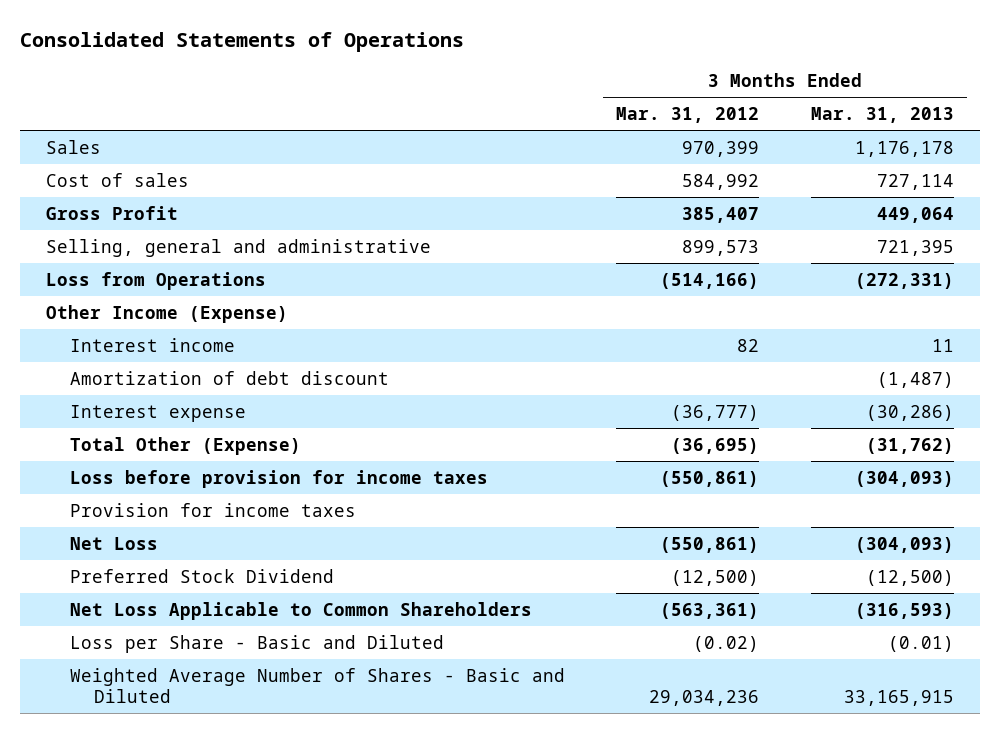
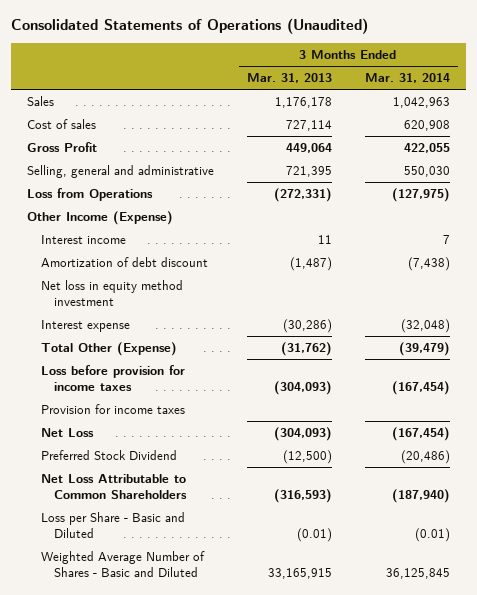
[19,31,464,52] Consolidated Statements of Operations -> [10,18,368,35] Consolidated Statements of Operations (Unaudited)
[616,107,760,124] Mar. 31, 2012 -> none
none -> [364,72,450,83] Mar. 31, 2014
none -> [40,279,183,306] Net loss in equity method investment
[69,601,532,620] Net Loss Applicable to Common Shareholders -> [40,473,188,499] Net Loss Attributable to Common Shareholders

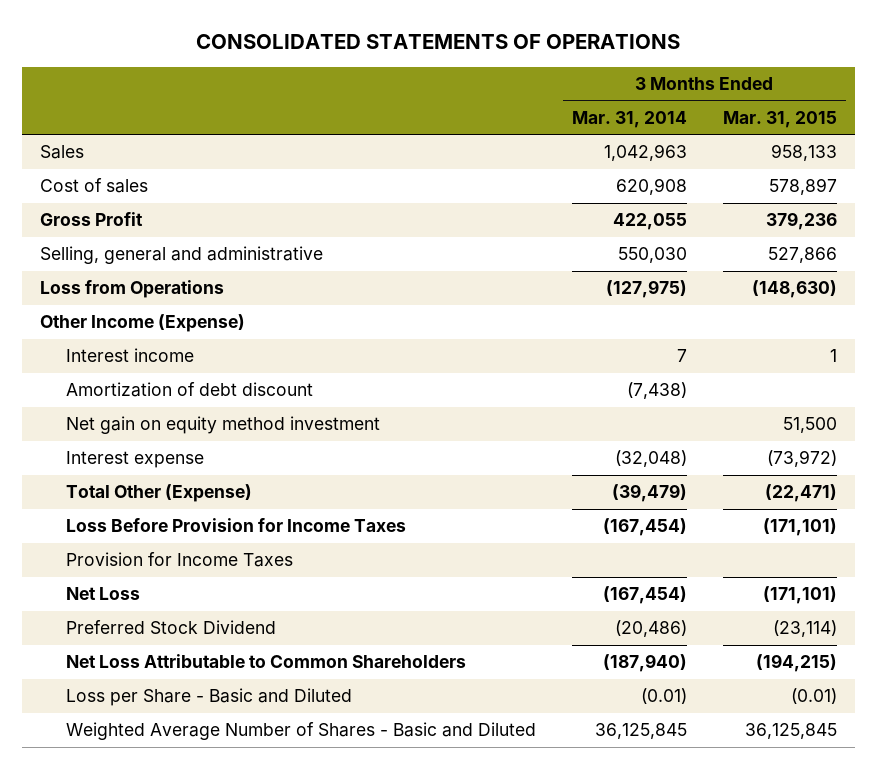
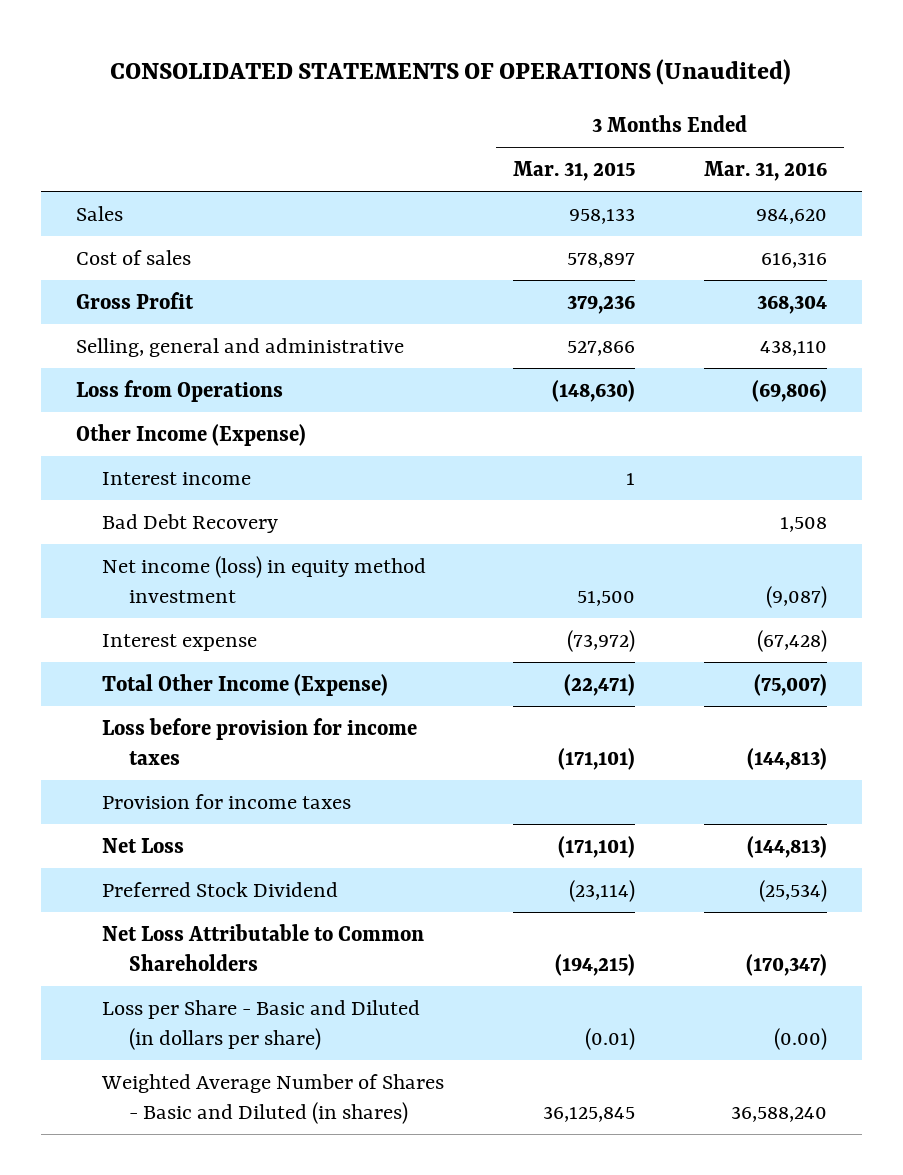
[196,33,681,49] CONSOLIDATED STATEMENTS OF OPERATIONS -> [110,58,792,85] CONSOLIDATED STATEMENTS OF OPERATIONS (Unaudited)
[571,110,687,128] Mar. 31, 2014 -> none
none -> [704,160,828,181] Mar. 31, 2016
[65,382,313,398] Amortization of debt discount -> none
none -> [102,513,279,533] Bad Debt Recovery
[65,416,380,435] Net gain on equity method investment -> [102,555,427,604] Net income (loss) in equity method investment
[65,484,252,503] Total Other (Expense) -> [102,673,389,696] Total Other Income (Expense)
[65,518,406,533] Loss Before Provision for Income Taxes -> [102,717,418,766] Loss before provision for income taxes
[65,552,293,568] Provision for Income Taxes -> [102,793,352,809] Provision for income taxes
[65,688,352,707] Loss per Share - Basic and Diluted -> [102,999,421,1051] Loss per Share - Basic and Diluted (in dollars per share)
[65,722,536,741] Weighted Average Number of Shares - Basic and Diluted -> [101,1073,445,1125] Weighted Average Number of Shares - Basic and Diluted (in shares)

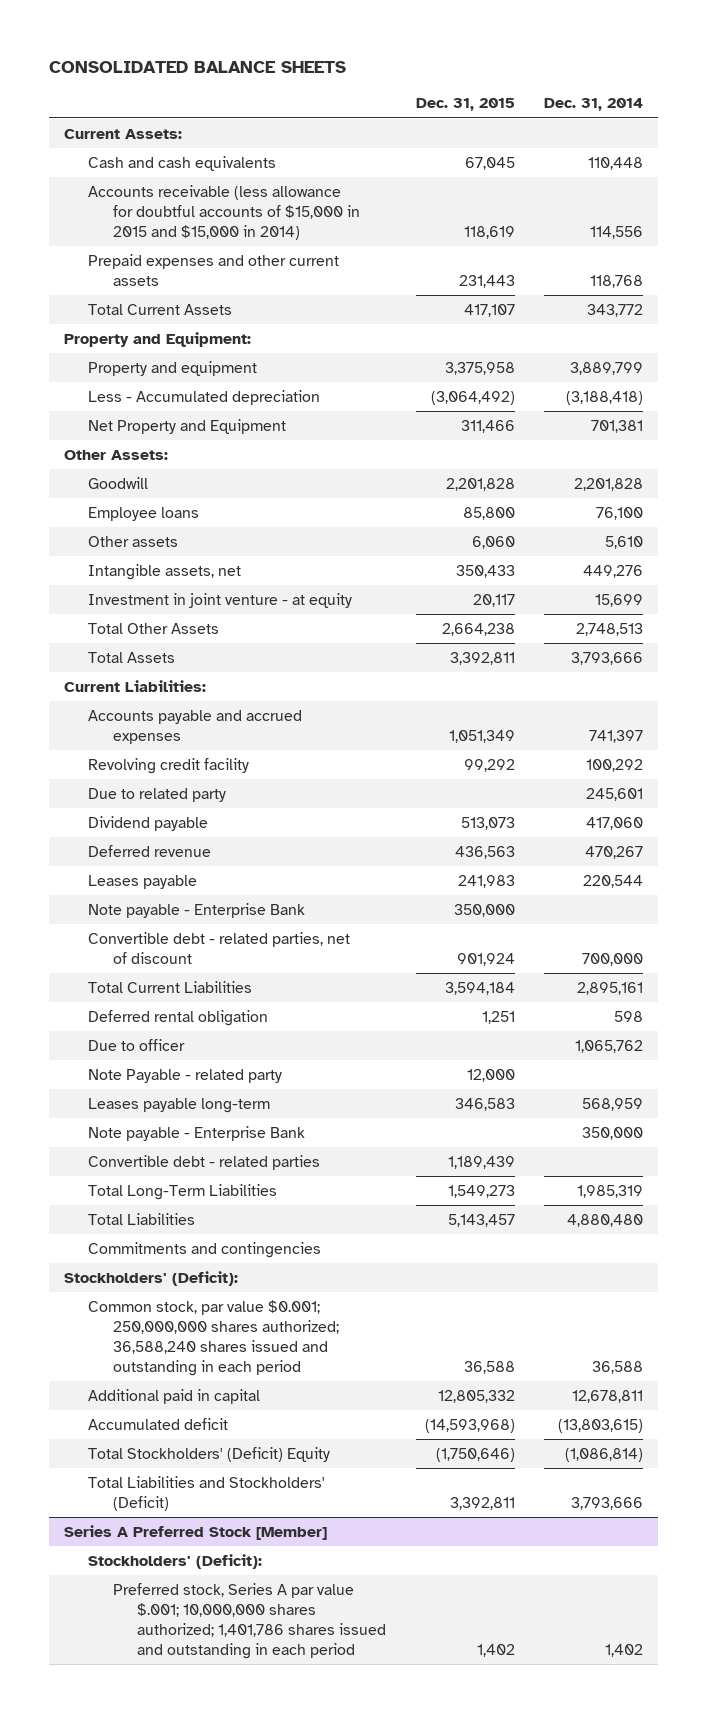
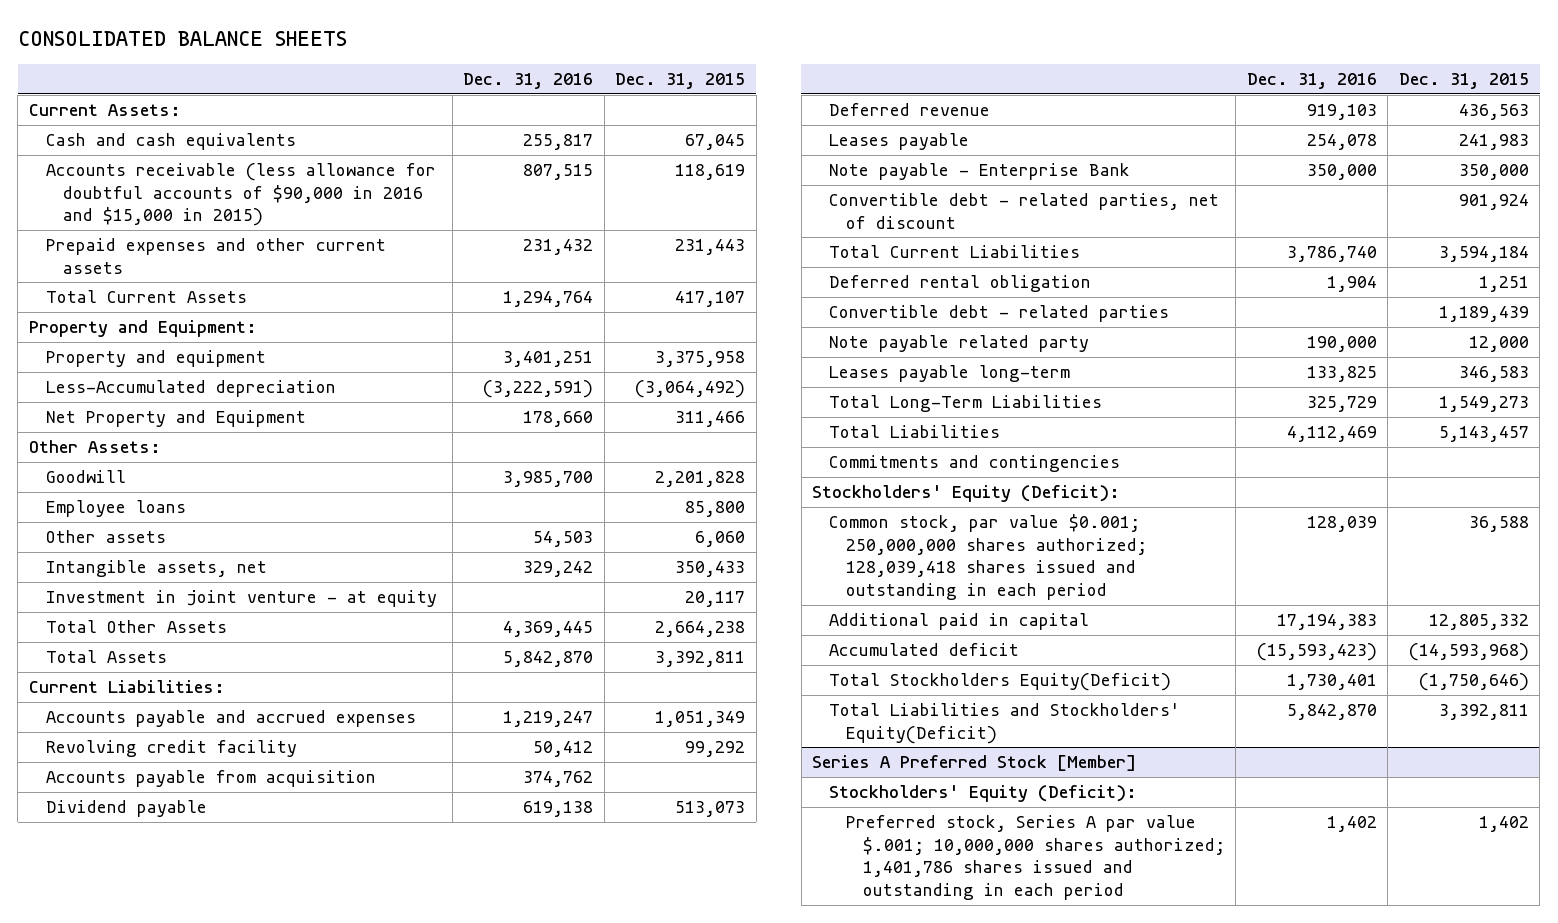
[544,98,644,112] Dec. 31, 2014 -> none
none -> [463,73,594,90] Dec. 31, 2016
[88,184,360,240] Accounts receivable (less allowance for doubtful accounts of $15,000 in 2015 and $15,000 in 2014) -> [45,163,436,227] Accounts receivable (less allowance for doubtful accounts of $90,000 in 2016 and $15,000 in 2015)
[88,389,321,405] Less - Accumulated depreciation -> [45,380,336,398] Less-Accumulated depreciation
[88,787,227,802] Due to related party -> none
none -> [45,770,376,788] Accounts payable from acquisition
[88,1038,186,1051] Due to officer -> none
[88,1068,283,1083] Note Payable - related party -> none
[88,1125,306,1141] Note payable - Enterprise Bank -> none
none -> [829,335,1090,353] Note payable related party
[88,1097,271,1113] Leases payable long-term -> [829,365,1071,383] Leases payable long-term
[63,1270,238,1286] Stockholders' (Deficit): -> [812,485,1121,503] Stockholders' Equity (Deficit):
[88,1299,339,1376] Common stock, par value $0.001; 250,000,000 shares authorized; 36,588,240 shares issued and outstanding in each period -> [829,514,1148,601] Common stock, par value $0.001; 250,000,000 shares authorized; 128,039,418 shares issued and outstanding in each period
[88,1446,331,1462] Total Stockholders' (Deficit) Equity -> [829,673,1172,692] Total Stockholders Equity(Deficit)
[88,1475,326,1511] Total Liabilities and Stockholders' (Deficit) -> [829,703,1181,744] Total Liabilities and Stockholders' Equity(Deficit)
[88,1553,263,1569] Stockholders' (Deficit): -> [829,785,1138,803] Stockholders' Equity (Deficit):

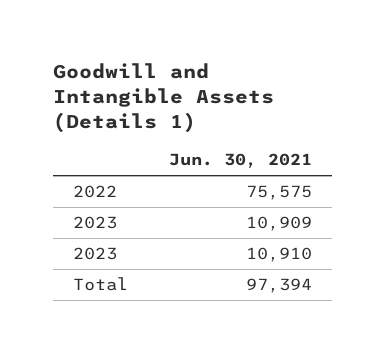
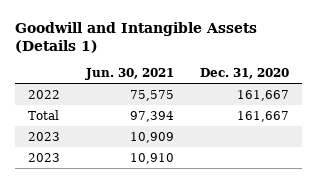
none -> [199,68,289,80] Dec. 31, 2020
[73,277,129,292] Total -> [27,109,59,120] Total

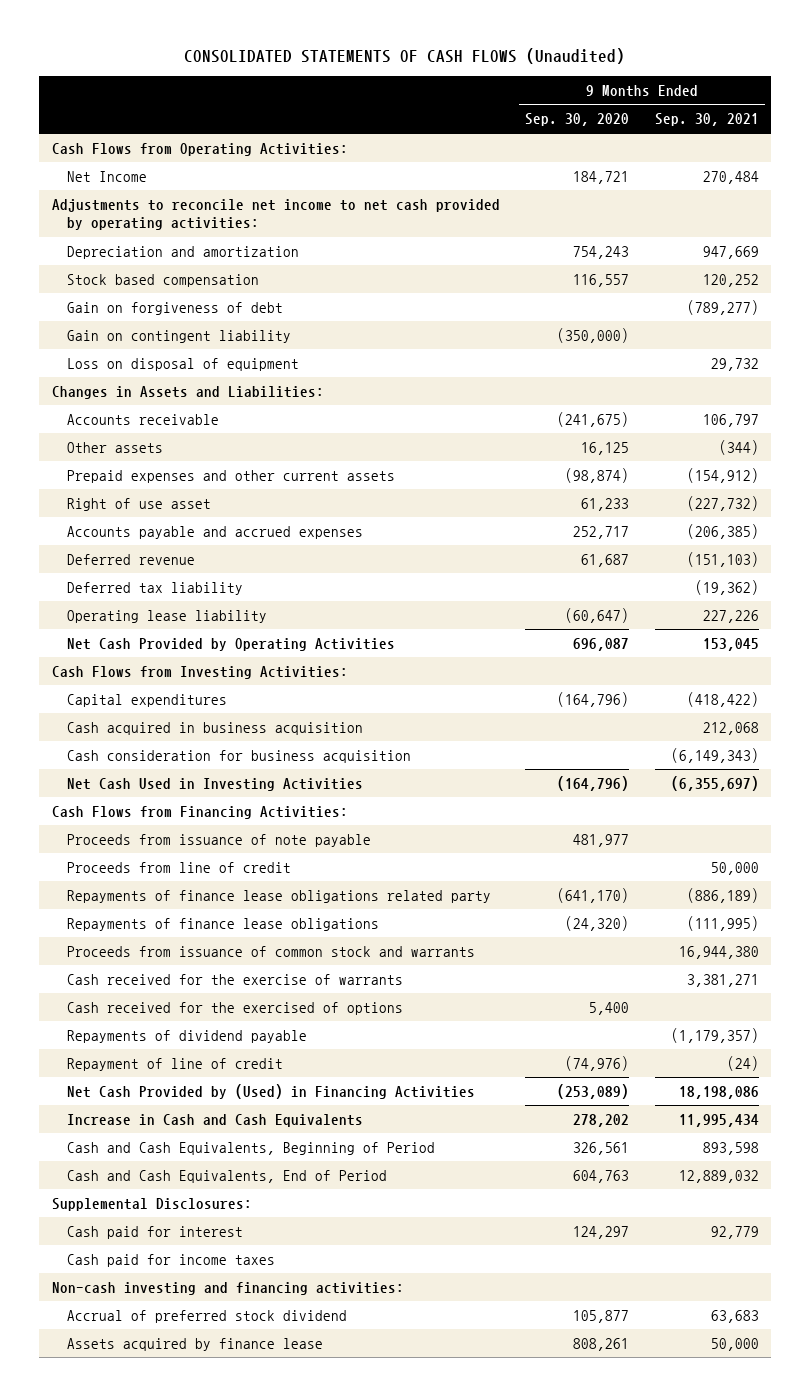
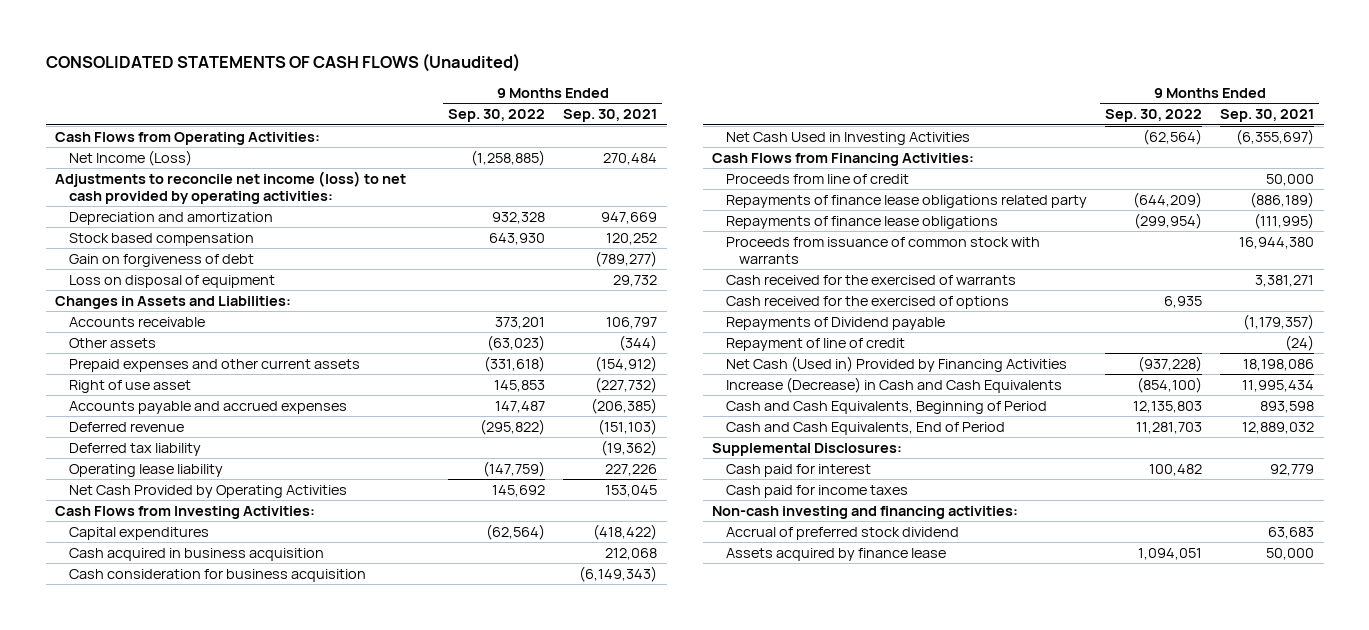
[525,113,630,127] Sep. 30, 2020 -> none
none -> [448,109,546,123] Sep. 30, 2022
[66,170,147,182] Net Income -> [68,149,192,166] Net Income (Loss)
[51,198,500,231] Adjustments to reconcile net income to net cash provided by operating activities: -> [54,170,406,205] Adjustments to reconcile net income (loss) to net cash provided by operating activities:
[66,329,291,343] Gain on contingent liability -> none
[66,833,371,847] Proceeds from issuance of note payable -> none
[66,945,475,957] Proceeds from issuance of common stock and warrants -> [725,236,1040,265] Proceeds from issuance of common stock with warrants
[66,973,403,985] Cash received for the exercise of warrants -> [725,274,1016,285] Cash received for the exercised of warrants
[66,1029,307,1043] Repayments of dividend payable -> [725,316,945,330] Repayments of Dividend payable
[66,1083,475,1099] Net Cash Provided by (Used) in Financing Activities -> [725,355,1067,372] Net Cash (Used in) Provided by Financing Activities
[66,1113,363,1127] Increase in Cash and Cash Equivalents -> [725,376,1062,393] Increase (Decrease) in Cash and Cash Equivalents

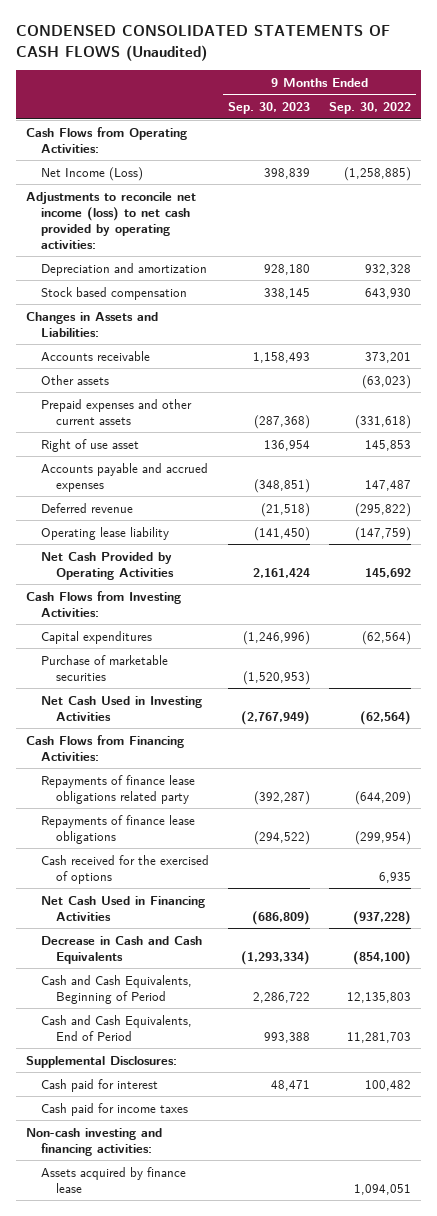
[45,53,520,73] CONSOLIDATED STATEMENTS OF CASH FLOWS (Unaudited) -> [15,25,390,61] CONDENSED CONSOLIDATED STATEMENTS OF CASH FLOWS (Unaudited)
[563,109,658,123] Sep. 30, 2021 -> none
none -> [228,102,311,115] Sep. 30, 2023
[68,253,254,267] Gain on forgiveness of debt -> none
[68,274,275,288] Loss on disposal of equipment -> none
[68,442,201,456] Deferred tax liability -> none
[68,547,324,561] Cash acquired in business acquisition -> none
[68,568,366,582] Cash consideration for business acquisition -> none
none -> [40,654,168,681] Purchase of marketable securities
[725,173,909,184] Proceeds from line of credit -> none
[725,236,1040,265] Proceeds from issuance of common stock with warrants -> none
[725,274,1016,285] Cash received for the exercised of warrants -> none
[725,316,945,330] Repayments of Dividend payable -> none
[725,337,905,351] Repayment of line of credit -> none
[725,355,1067,372] Net Cash (Used in) Provided by Financing Activities -> [40,895,205,921] Net Cash Used in Financing Activities
[725,376,1062,393] Increase (Decrease) in Cash and Cash Equivalents -> [40,935,202,964] Decrease in Cash and Cash Equivalents
[725,526,959,540] Accrual of preferred stock dividend -> none

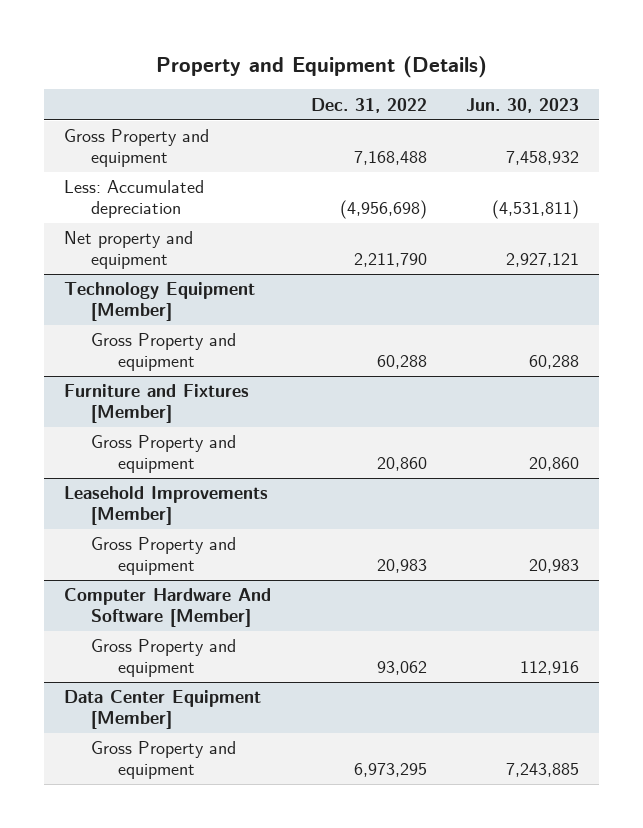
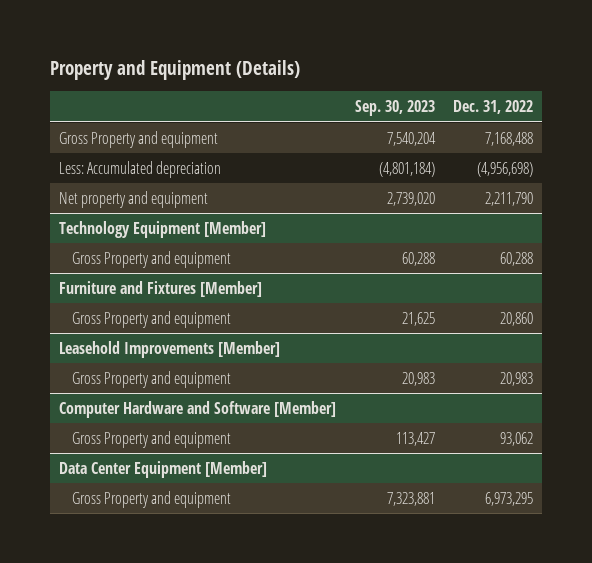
[466,97,580,113] Jun. 30, 2023 -> none
none -> [354,100,435,117] Sep. 30, 2023
[64,588,272,627] Computer Hardware And Software [Member] -> [59,400,337,418] Computer Hardware and Software [Member]

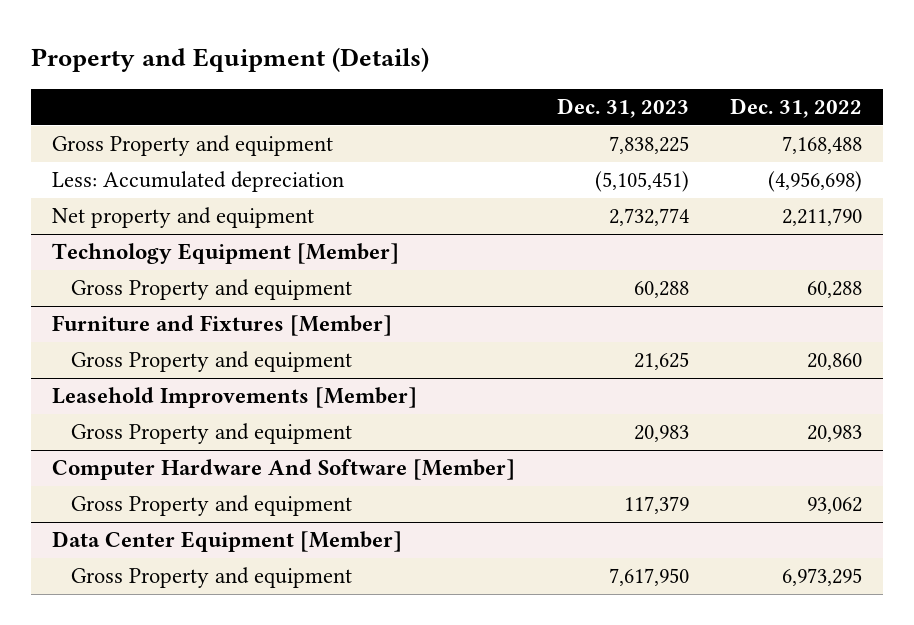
[354,100,435,117] Sep. 30, 2023 -> none
none -> [556,98,689,119] Dec. 31, 2023
[59,400,337,418] Computer Hardware and Software [Member] -> [51,459,515,481] Computer Hardware And Software [Member]

